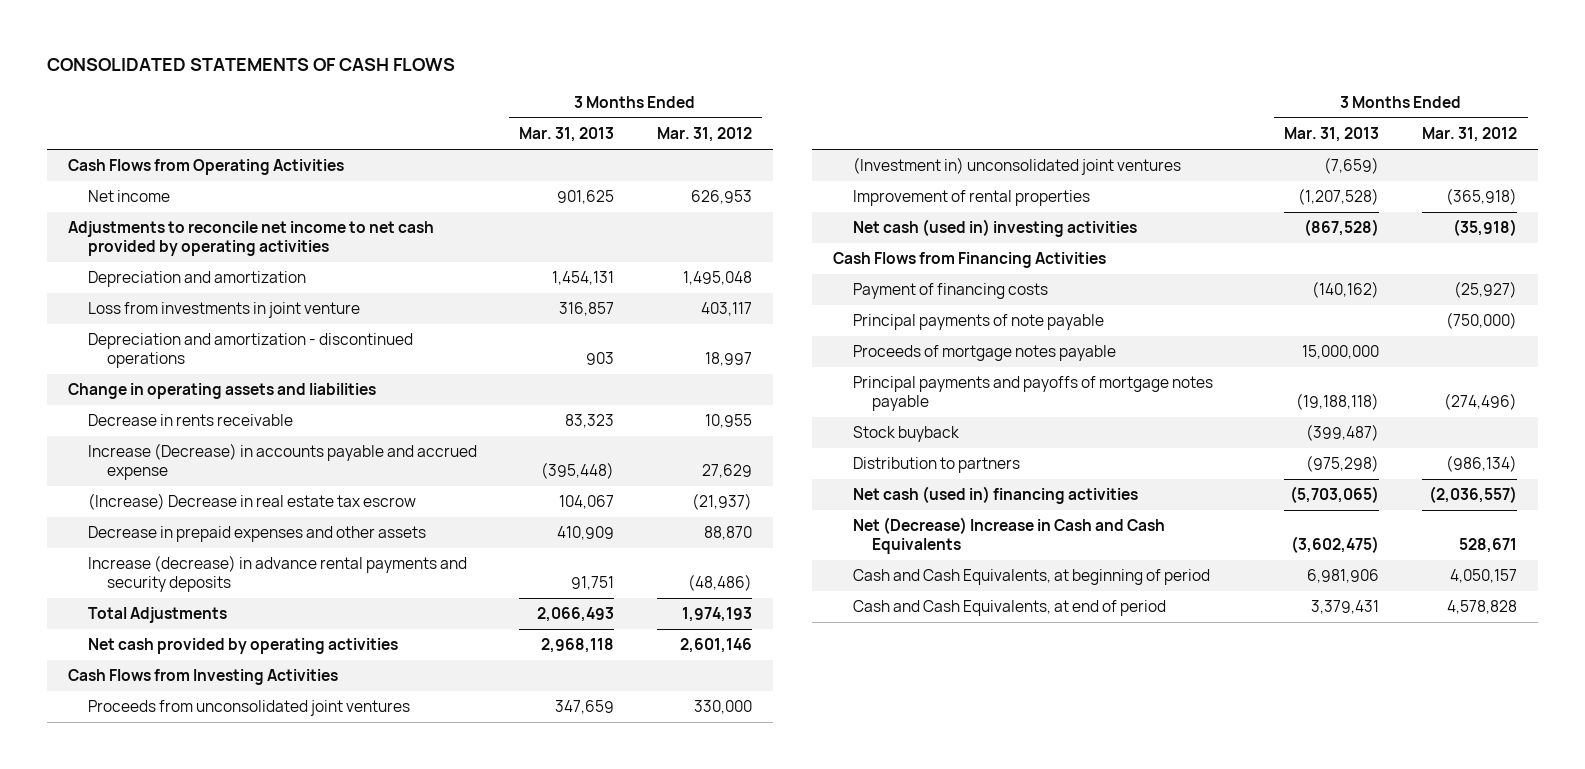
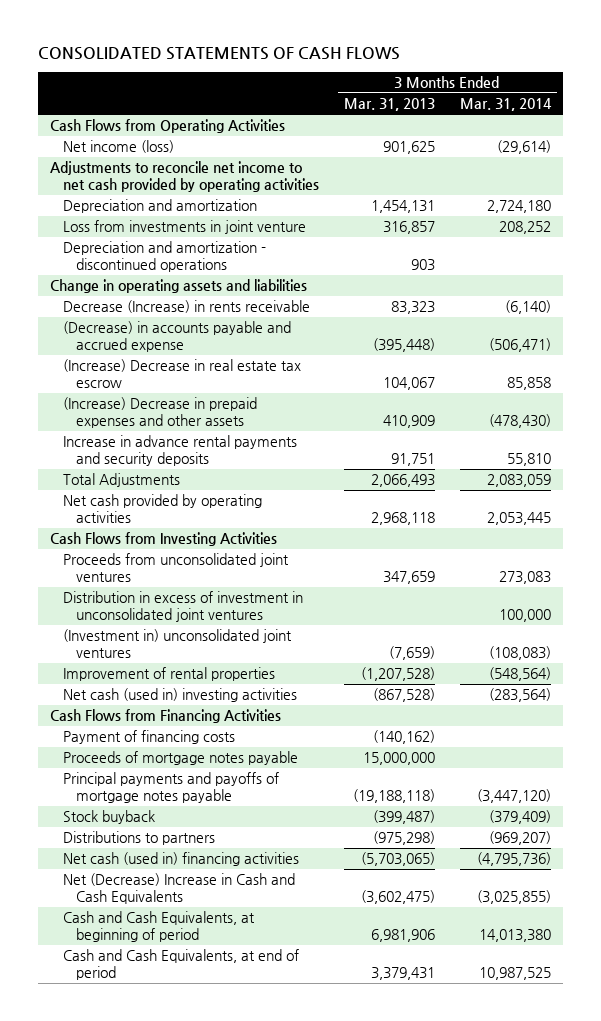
[656,127,752,143] Mar. 31, 2012 -> none
none -> [459,98,552,112] Mar. 31, 2014
[87,190,170,203] Net income -> [63,140,175,154] Net income (loss)
[87,414,293,427] Decrease in rents receivable -> [63,300,311,314] Decrease (Increase) in rents receivable
[87,443,477,481] Increase (Decrease) in accounts payable and accrued expense -> [63,321,292,353] (Decrease) in accounts payable and accrued expense
[87,526,426,543] Decrease in prepaid expenses and other assets -> [63,397,258,429] (Increase) Decrease in prepaid expenses and other assets
[87,555,467,593] Increase (decrease) in advance rental payments and security deposits -> [63,435,298,467] Increase in advance rental payments and security deposits
none -> [63,591,304,623] Distribution in excess of investment in unconsolidated joint ventures
[852,314,1104,331] Principal payments of note payable -> none
[852,457,1020,474] Distribution to partners -> [63,831,216,846] Distributions to partners

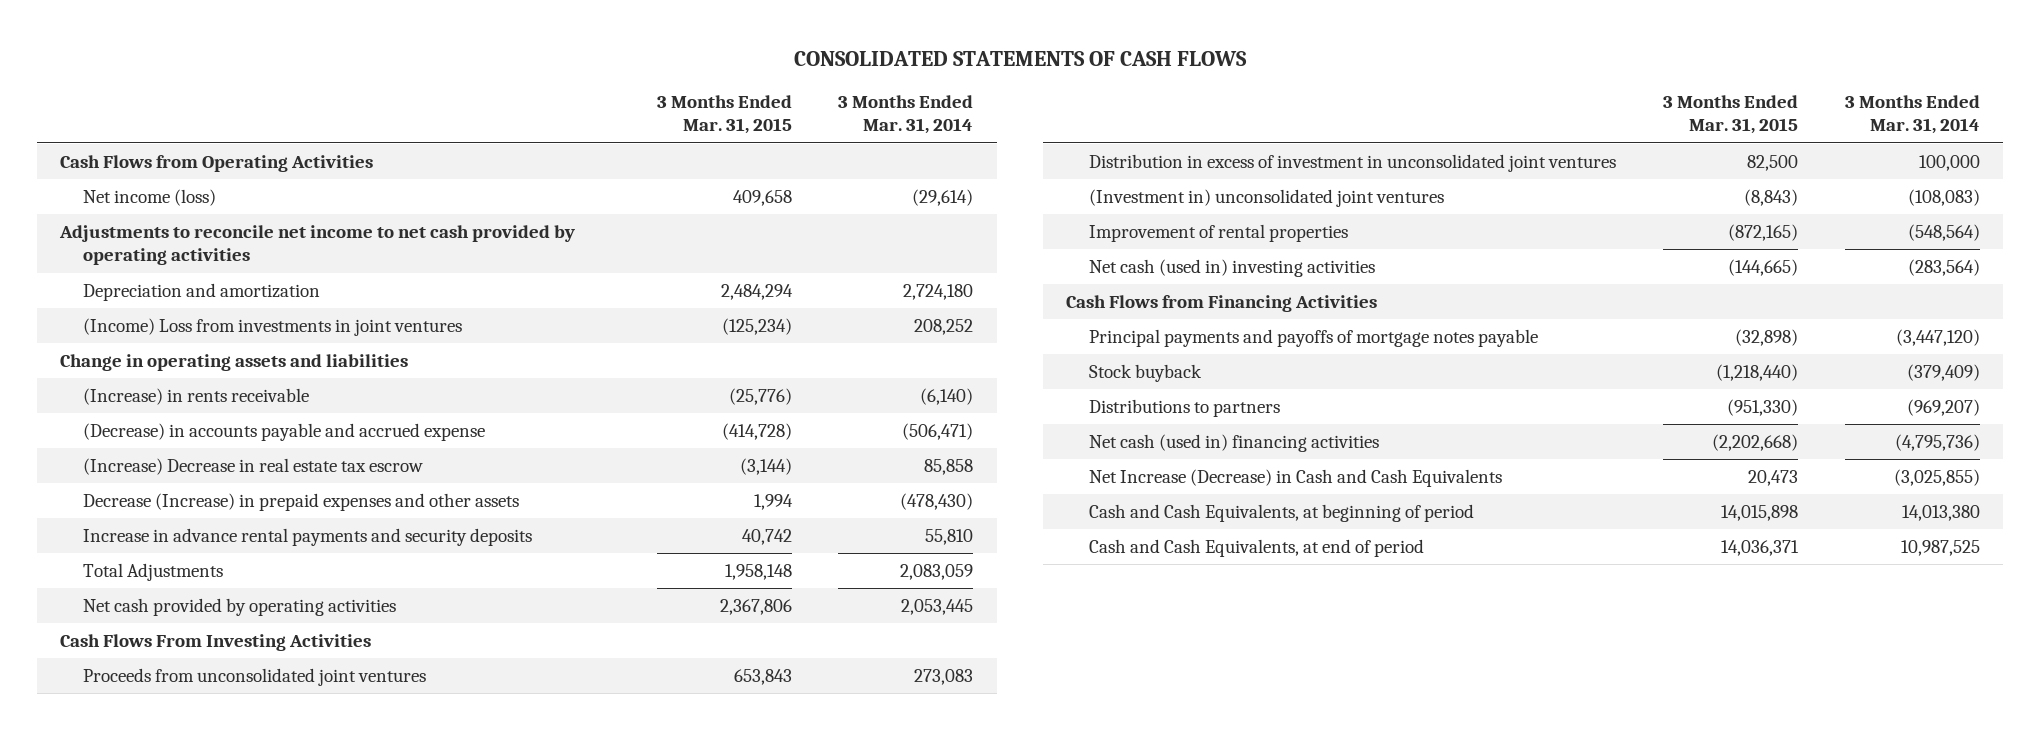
[343,98,435,112] Mar. 31, 2013 -> none
none -> [656,94,792,135] 3 Months Ended Mar. 31, 2015
[63,241,267,273] Depreciation and amortization - discontinued operations -> none
[63,220,307,235] Loss from investments in joint venture -> [83,317,463,336] (Income) Loss from investments in joint ventures
[63,300,311,314] Decrease (Increase) in rents receivable -> [83,387,310,405] (Increase) in rents receivable
[63,397,258,429] (Increase) Decrease in prepaid expenses and other assets -> [83,492,520,511] Decrease (Increase) in prepaid expenses and other assets
[50,532,278,547] Cash Flows from Investing Activities -> [60,633,372,651] Cash Flows From Investing Activities
[63,730,236,745] Payment of financing costs -> none
[63,751,299,766] Proceeds of mortgage notes payable -> none
[63,873,296,905] Net (Decrease) Increase in Cash and Cash Equivalents -> [1089,468,1503,487] Net Increase (Decrease) in Cash and Cash Equivalents

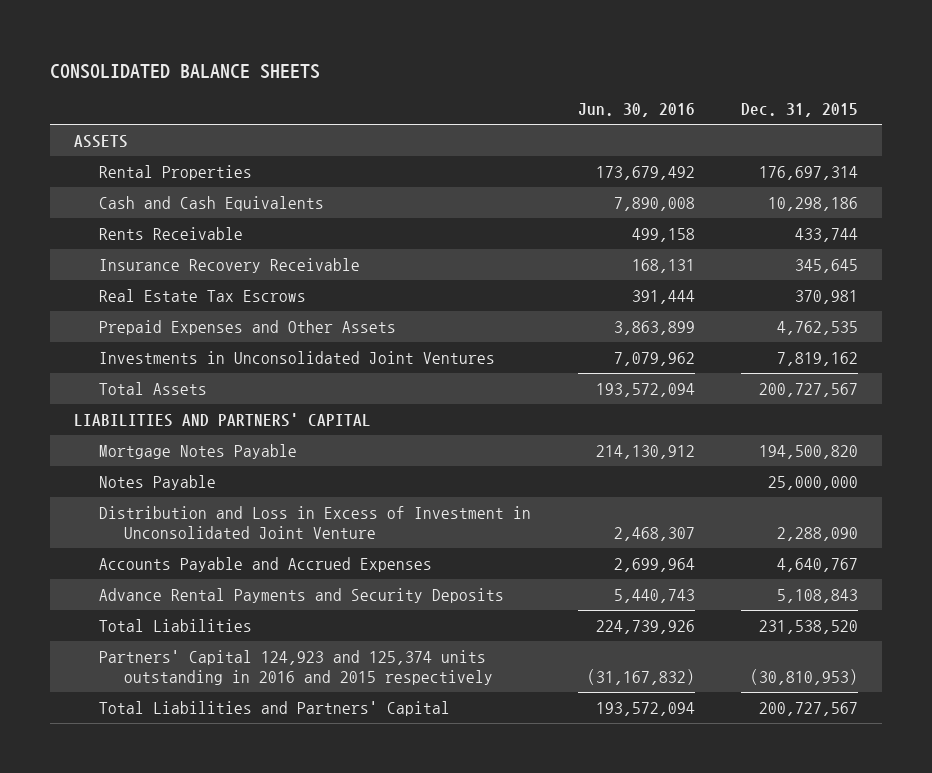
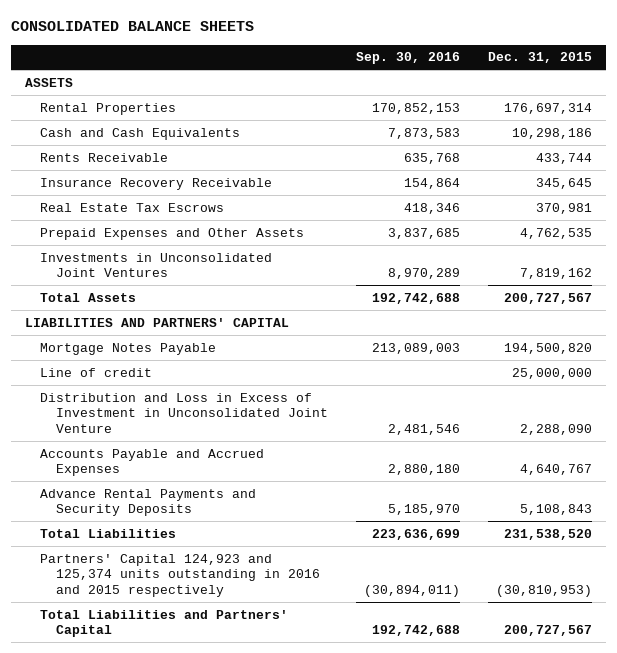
[577,103,695,118] Jun. 30, 2016 -> none
none -> [355,52,460,65] Sep. 30, 2016
[98,474,216,490] Notes Payable -> none
none -> [40,367,153,377] Line of credit

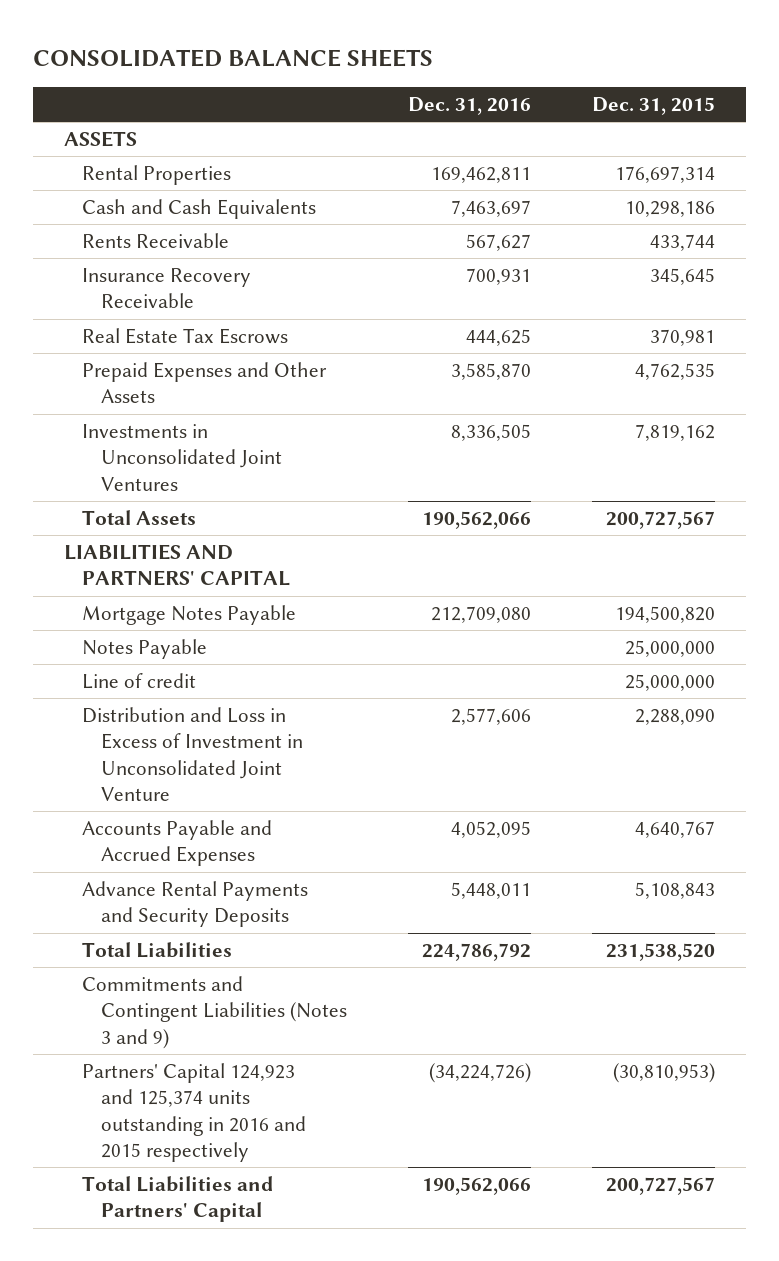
[355,52,460,65] Sep. 30, 2016 -> none
none -> [407,96,531,115] Dec. 31, 2016
none -> [82,638,208,659] Notes Payable
none -> [82,975,347,1049] Commitments and Contingent Liabilities (Notes 3 and 9)

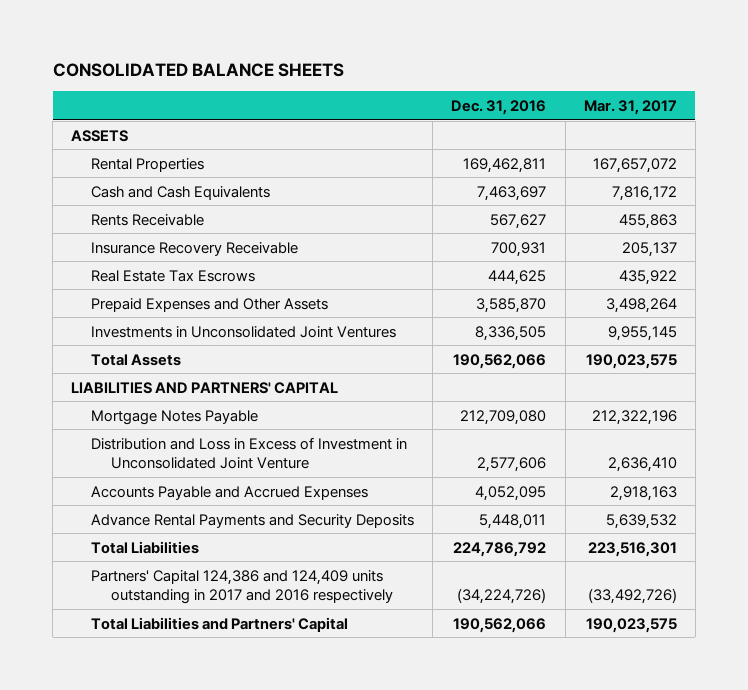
[592,96,716,115] Dec. 31, 2015 -> none
none -> [583,99,677,115] Mar. 31, 2017
[82,638,208,659] Notes Payable -> none
[82,672,197,689] Line of credit -> none
[82,975,347,1049] Commitments and Contingent Liabilities (Notes 3 and 9) -> none
[82,1062,306,1162] Partners' Capital 124,923 and 125,374 units outstanding in 2016 and 2015 respectively -> [91,569,393,604] Partners' Capital 124,386 and 124,409 units outstanding in 2017 and 2016 respectively

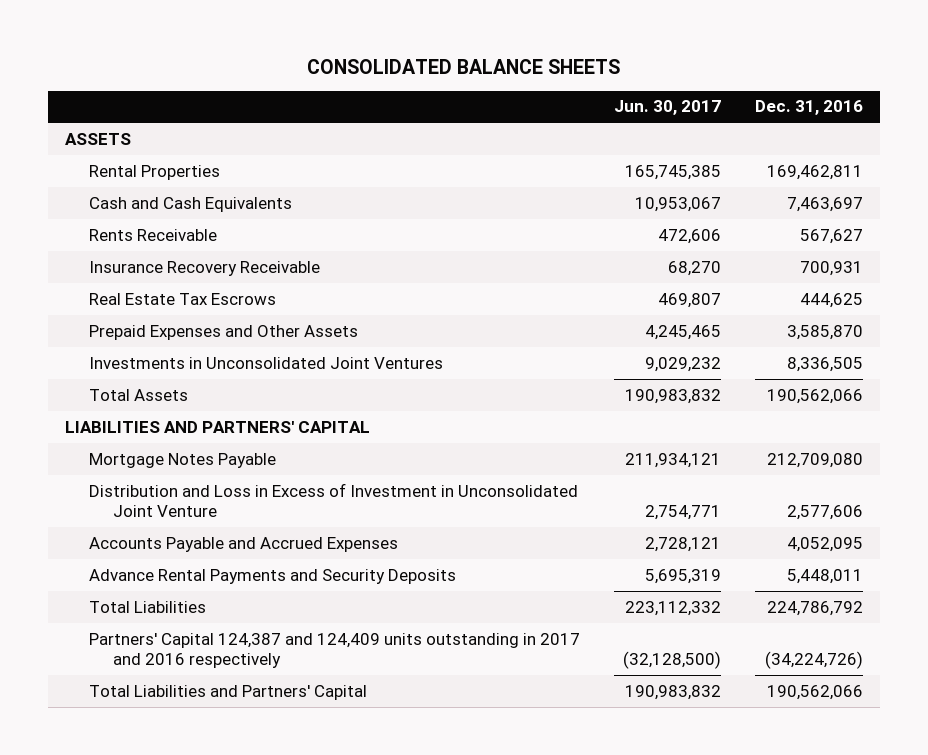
[583,99,677,115] Mar. 31, 2017 -> none
none -> [614,100,722,116] Jun. 30, 2017
[91,569,393,604] Partners' Capital 124,386 and 124,409 units outstanding in 2017 and 2016 respectively -> [88,632,580,669] Partners' Capital 124,387 and 124,409 units outstanding in 2017 and 2016 respectively

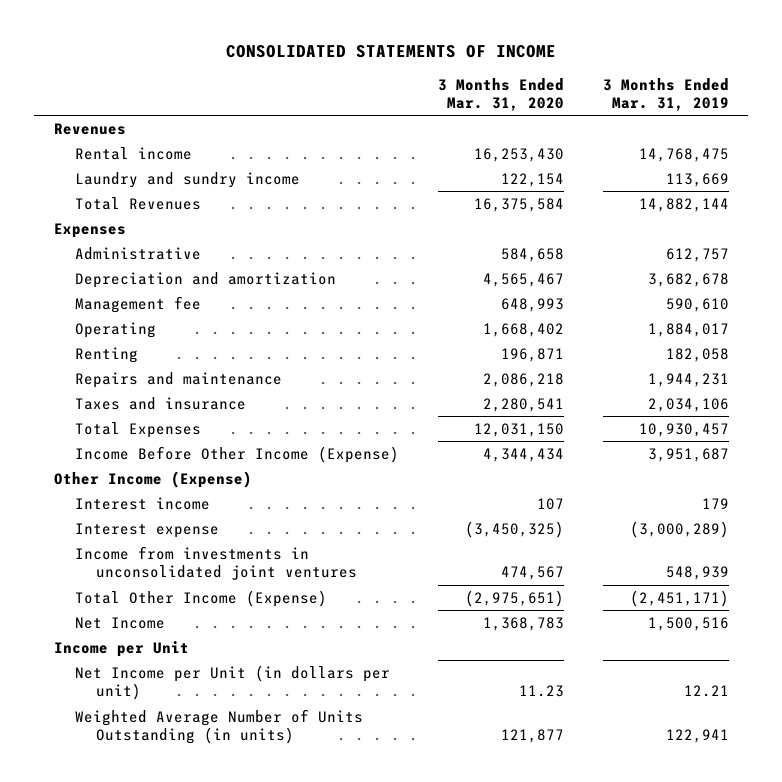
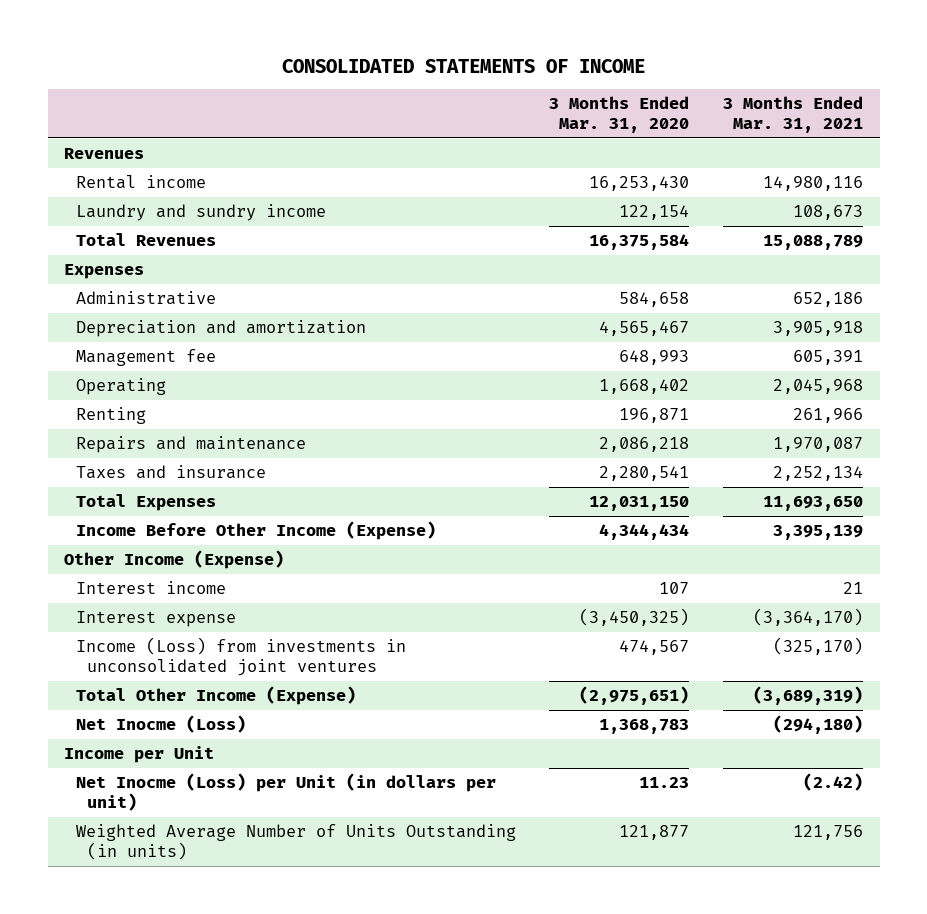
[602,77,729,111] 3 Months Ended Mar. 31, 2019 -> none
none -> [722,96,863,134] 3 Months Ended Mar. 31, 2021
[74,545,358,581] Income from investments in unconsolidated joint ventures -> [75,636,406,676] Income (Loss) from investments in unconsolidated joint ventures
[74,616,165,629] Net Income -> [75,714,246,733] Net Inocme (Loss)
[74,664,390,701] Net Income per Unit (in dollars per unit) -> [75,772,496,811] Net Inocme (Loss) per Unit (in dollars per unit)

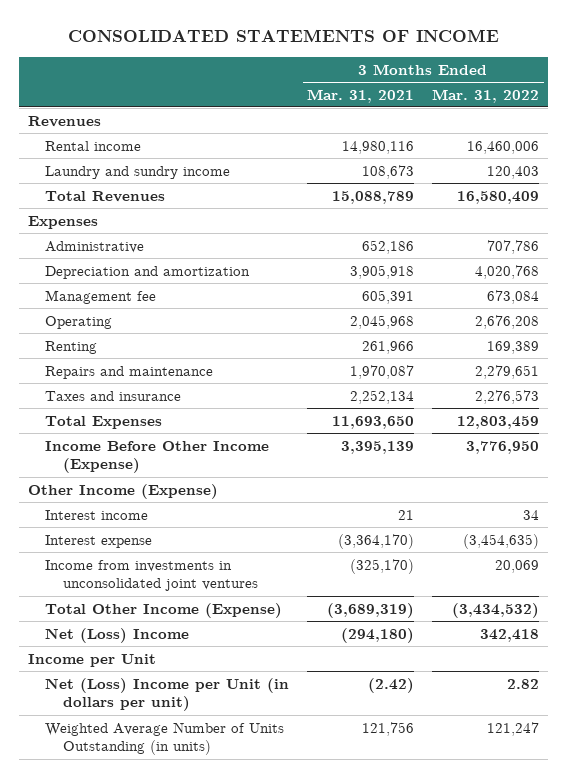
[549,96,690,134] 3 Months Ended Mar. 31, 2020 -> none
none -> [432,88,540,103] Mar. 31, 2022
[75,636,406,676] Income (Loss) from investments in unconsolidated joint ventures -> [45,559,258,592] Income from investments in unconsolidated joint ventures
[75,714,246,733] Net Inocme (Loss) -> [45,627,190,643] Net (Loss) Income
[75,772,496,811] Net Inocme (Loss) per Unit (in dollars per unit) -> [45,677,290,712] Net (Loss) Income per Unit (in dollars per unit)

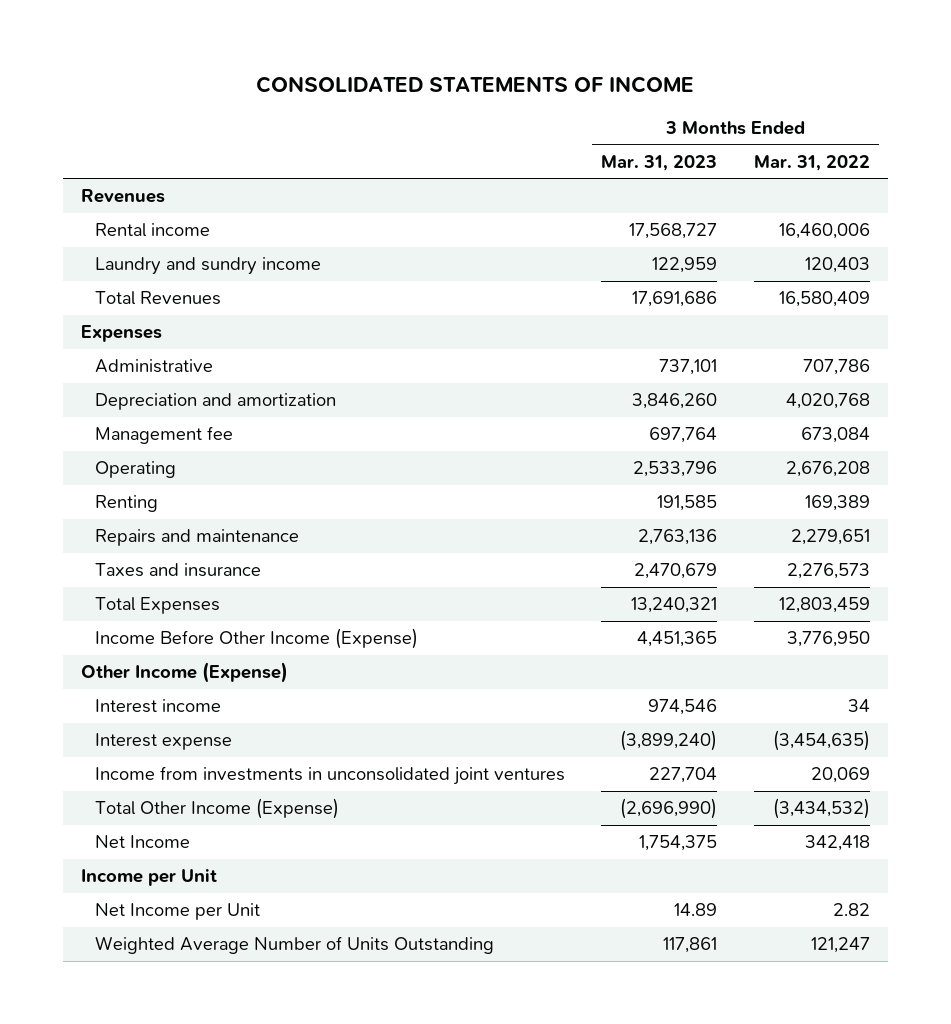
[307,88,415,103] Mar. 31, 2021 -> none
none -> [601,154,718,171] Mar. 31, 2023
[45,627,190,643] Net (Loss) Income -> [94,835,190,849] Net Income
[45,677,290,712] Net (Loss) Income per Unit (in dollars per unit) -> [94,903,260,921] Net Income per Unit
[45,721,285,756] Weighted Average Number of Units Outstanding (in units) -> [94,936,494,955] Weighted Average Number of Units Outstanding

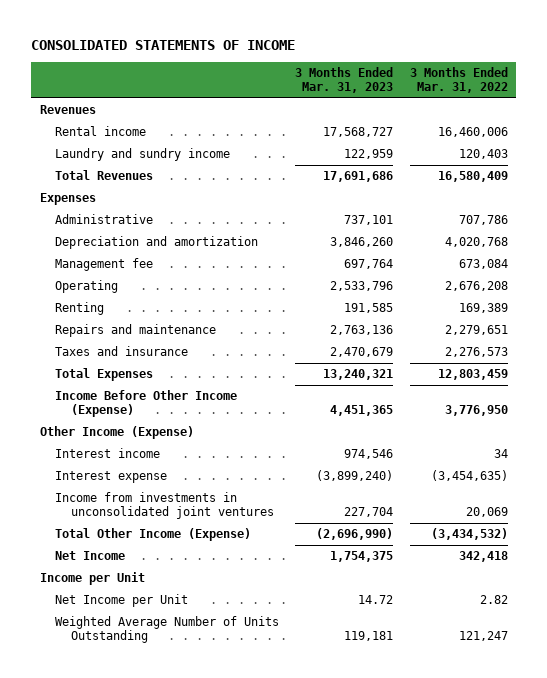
[674,903,718,917] 14.89 -> [358,595,394,605] 14.72
[663,937,718,954] 117,861 -> [344,631,394,642] 119,181

